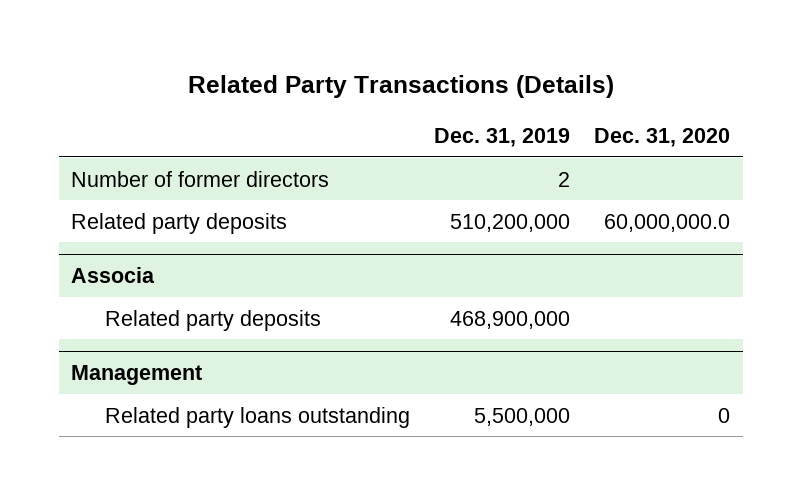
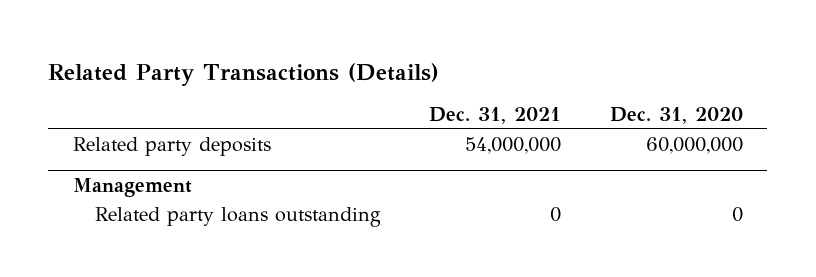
[434,127,571,147] Dec. 31, 2019 -> none
none -> [429,107,562,125] Dec. 31, 2021
[71,170,330,187] Number of former directors -> none
[71,267,156,284] Associa -> none
[104,309,321,331] Related party deposits -> none
[604,213,731,232] 60,000,000.0 -> [646,137,744,155] 60,000,000

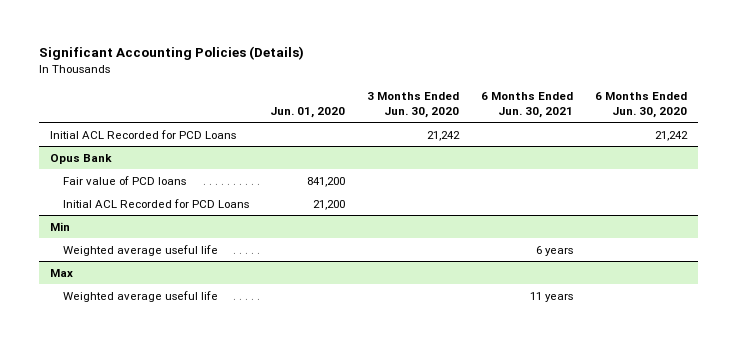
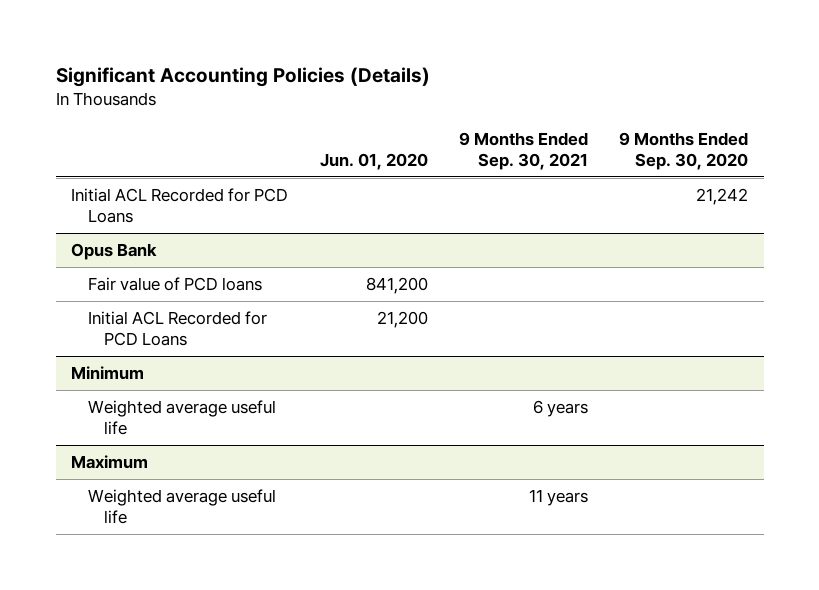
[367,92,460,118] 3 Months Ended Jun. 30, 2020 -> none
[481,92,574,118] 6 Months Ended Jun. 30, 2021 -> none
[595,92,688,118] 6 Months Ended Jun. 30, 2020 -> none
none -> [458,132,588,170] 9 Months Ended Sep. 30, 2021
none -> [618,132,748,170] 9 Months Ended Sep. 30, 2020
[50,221,71,231] Min -> [71,365,145,380] Minimum
[50,268,74,277] Max -> [71,454,149,469] Maximum

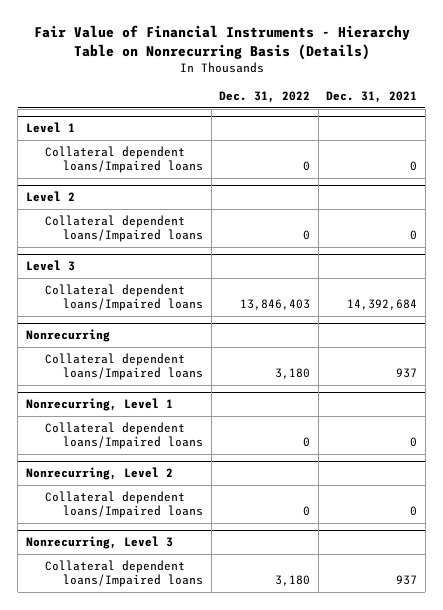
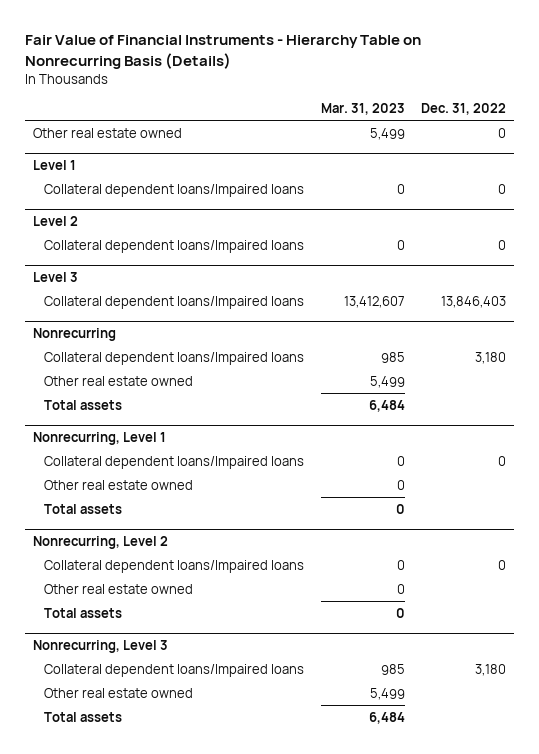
[326,91,418,104] Dec. 31, 2021 -> none
none -> [320,103,405,116] Mar. 31, 2023
none -> [33,127,183,138] Other real estate owned
none -> [43,375,193,386] Other real estate owned
none -> [43,399,122,410] Total assets
none -> [43,479,193,490] Other real estate owned
none -> [43,503,122,514] Total assets
none -> [43,583,193,594] Other real estate owned
none -> [43,607,122,618] Total assets
none -> [43,687,193,698] Other real estate owned
none -> [43,711,122,722] Total assets

